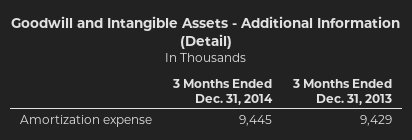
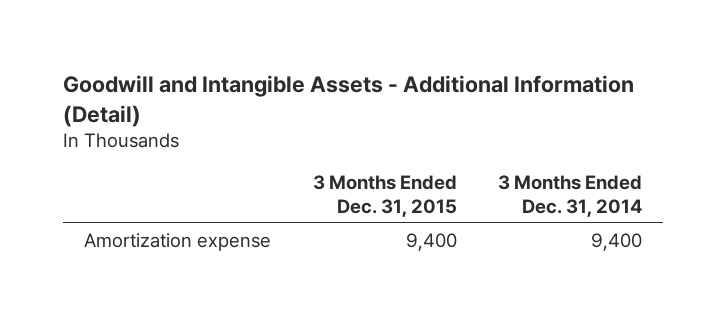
[291,78,392,105] 3 Months Ended Dec. 31, 2013 -> none
none -> [312,175,457,218] 3 Months Ended Dec. 31, 2015
[238,115,272,127] 9,445 -> [591,232,643,251] 9,400

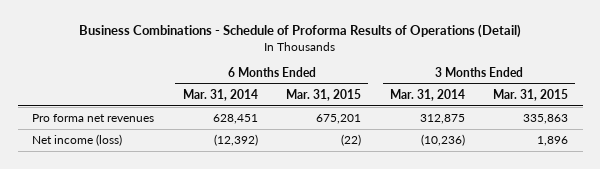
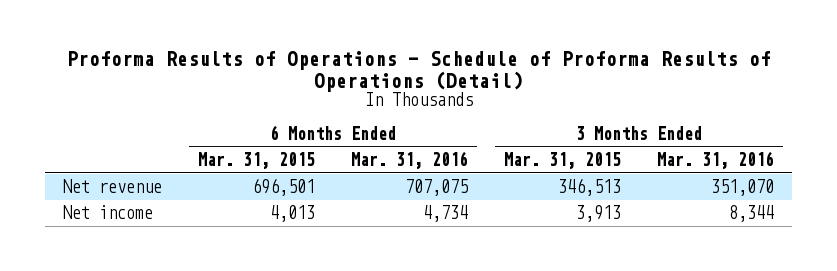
[79,24,522,39] Business Combinations - Schedule of Proforma Results of Operations (Detail) -> [66,51,771,92] Proforma Results of Operations - Schedule of Proforma Results of Operations (Detail)
[182,88,258,101] Mar. 31, 2014 -> none
[389,88,465,101] Mar. 31, 2014 -> none
none -> [351,150,469,169] Mar. 31, 2016
none -> [657,150,775,169] Mar. 31, 2016
[31,114,154,123] Pro forma net revenues -> [62,179,162,194] Net revenue
[316,114,362,125] 675,201 -> [251,178,315,197] 696,501
[523,114,569,125] 335,863 -> [558,178,622,197] 346,513
[31,134,122,147] Net income (loss) -> [62,205,153,220] Net income
[341,134,362,147] (22) -> [269,205,315,223] 4,013
[537,136,569,147] 1,896 -> [576,205,622,223] 3,913

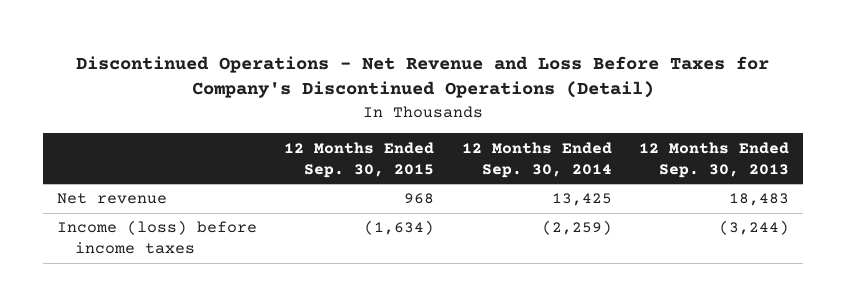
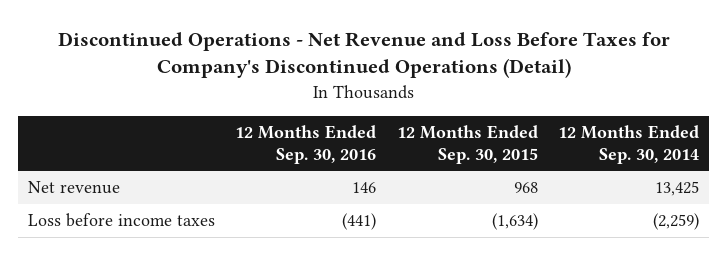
[639,141,790,178] 12 Months Ended Sep. 30, 2013 -> none
none -> [235,125,377,164] 12 Months Ended Sep. 30, 2016
[56,220,257,255] Income (loss) before income taxes -> [27,213,215,228] Loss before income taxes

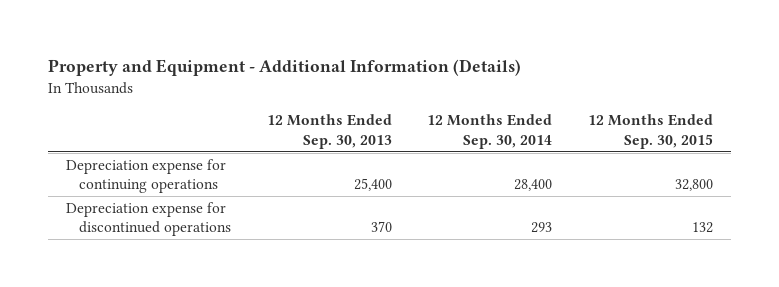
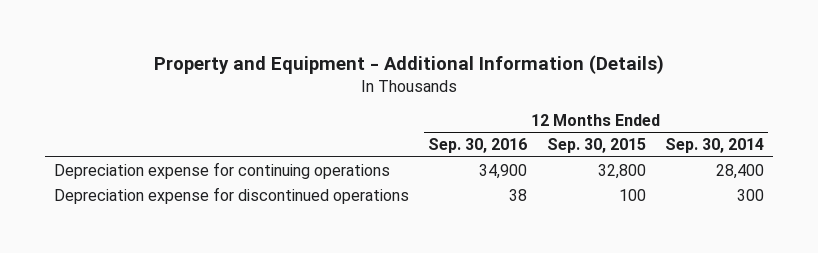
[266,114,392,149] 12 Months Ended Sep. 30, 2013 -> none
none -> [428,138,528,154] Sep. 30, 2016
[531,222,553,234] 293 -> [736,189,764,202] 300
[691,222,713,234] 132 -> [618,189,646,202] 100

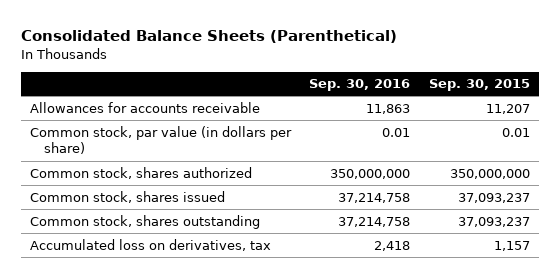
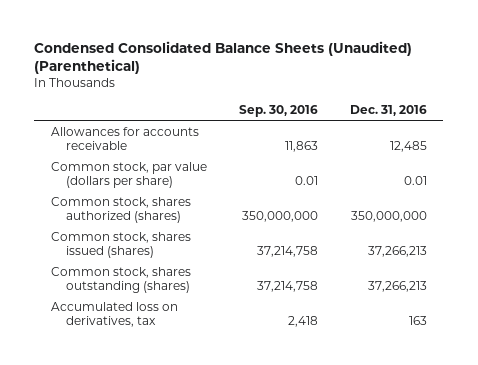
[21,30,398,44] Consolidated Balance Sheets (Parenthetical) -> [34,40,413,74] Condensed Consolidated Balance Sheets (Unaudited) (Parenthetical)
[428,79,530,92] Sep. 30, 2015 -> none
none -> [350,104,428,116] Dec. 31, 2016
[30,125,293,155] Common stock, par value (in dollars per share) -> [50,162,207,188] Common stock, par value (dollars per share)
[30,166,253,179] Common stock, shares authorized -> [50,197,191,223] Common stock, shares authorized (shares)
[30,190,226,203] Common stock, shares issued -> [50,232,191,258] Common stock, shares issued (shares)
[30,214,261,229] Common stock, shares outstanding -> [50,267,191,293] Common stock, shares outstanding (shares)

